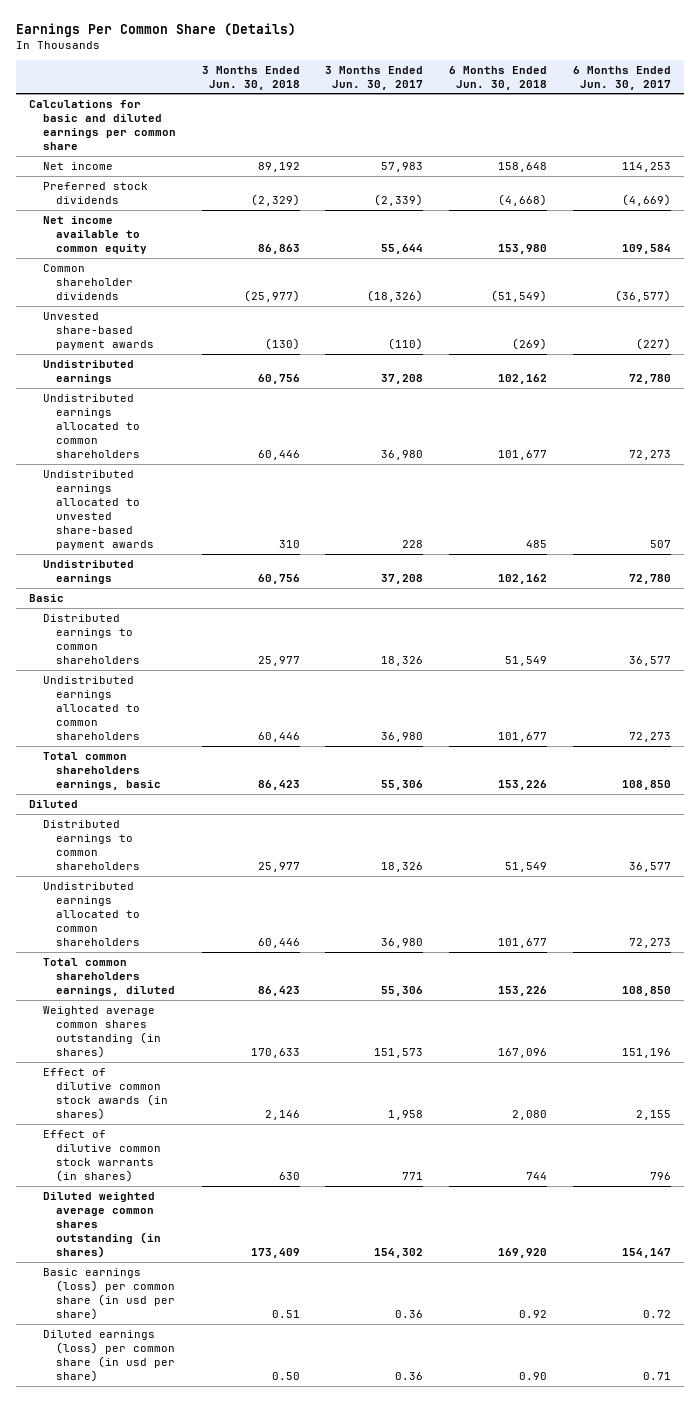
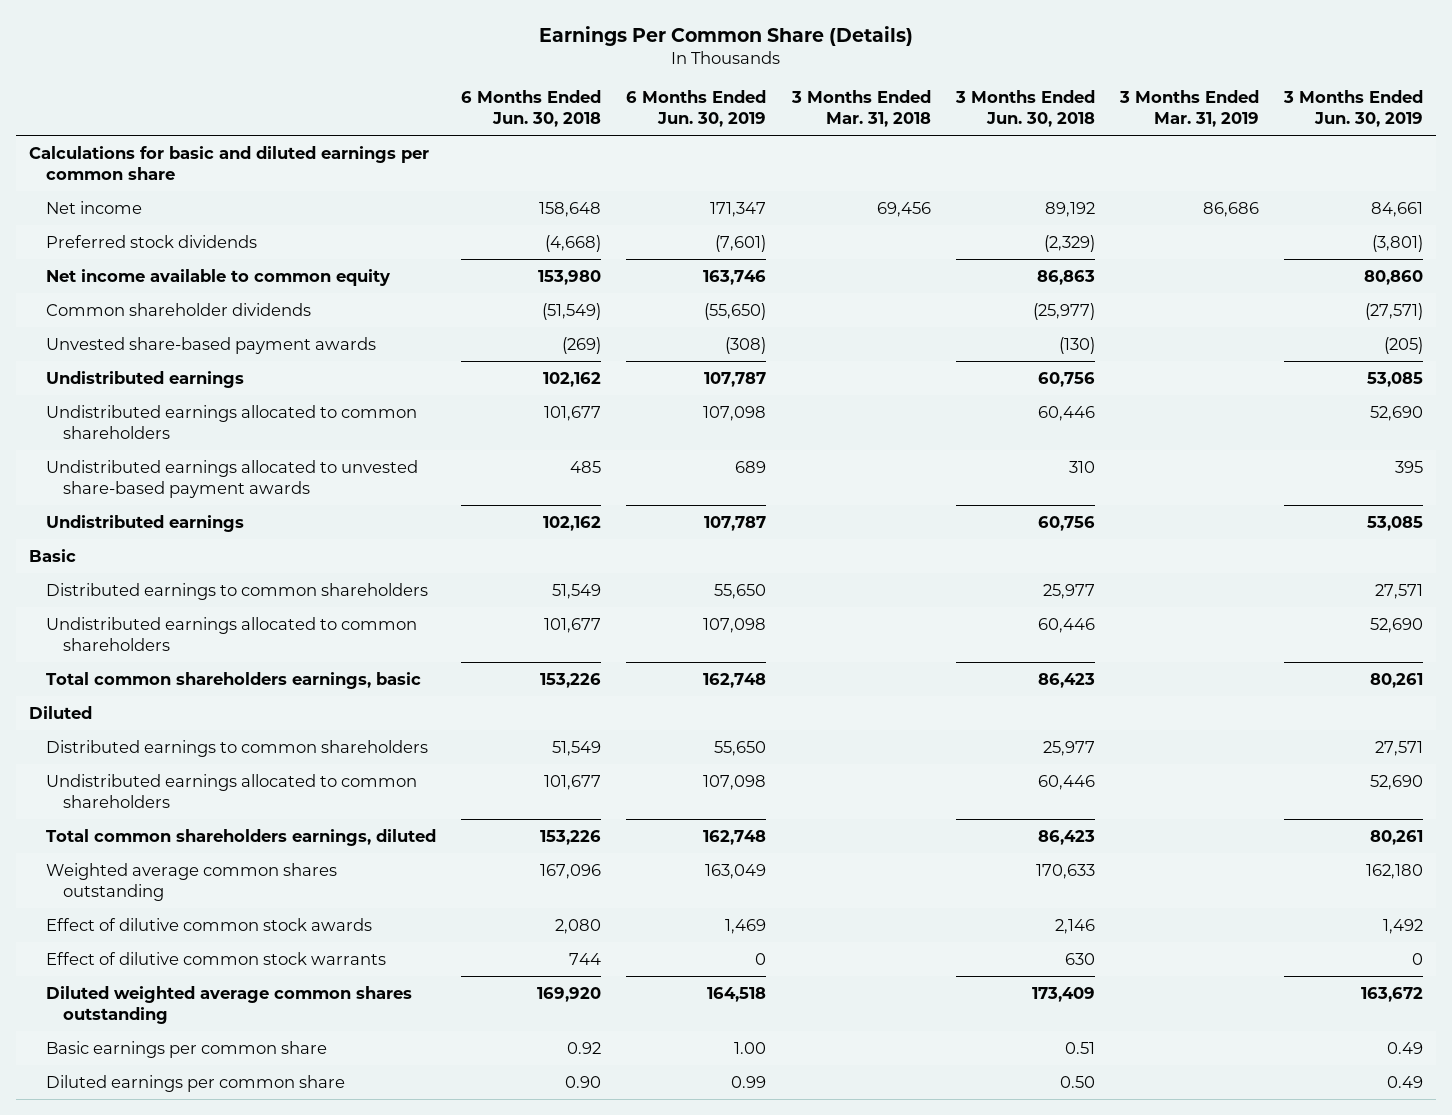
[325,65,424,90] 3 Months Ended Jun. 30, 2017 -> none
[572,65,671,90] 6 Months Ended Jun. 30, 2017 -> none
none -> [626,90,767,128] 6 Months Ended Jun. 30, 2019
none -> [790,90,931,128] 3 Months Ended Mar. 31, 2018
none -> [1118,90,1259,128] 3 Months Ended Mar. 31, 2019
none -> [1283,90,1424,128] 3 Months Ended Jun. 30, 2019
[42,1005,162,1058] Weighted average common shares outstanding (in shares) -> [45,862,337,901] Weighted average common shares outstanding
[42,1067,169,1120] Effect of dilutive common stock awards (in shares) -> [45,917,372,931] Effect of dilutive common stock awards
[42,1129,162,1182] Effect of dilutive common stock warrants (in shares) -> [45,951,386,965] Effect of dilutive common stock warrants
[42,1191,162,1259] Diluted weighted average common shares outstanding (in shares) -> [45,985,412,1024] Diluted weighted average common shares outstanding
[42,1267,176,1320] Basic earnings (loss) per common share (in usd per share) -> [45,1040,327,1058] Basic earnings per common share
[42,1329,176,1382] Diluted earnings (loss) per common share (in usd per share) -> [45,1074,345,1092] Diluted earnings per common share

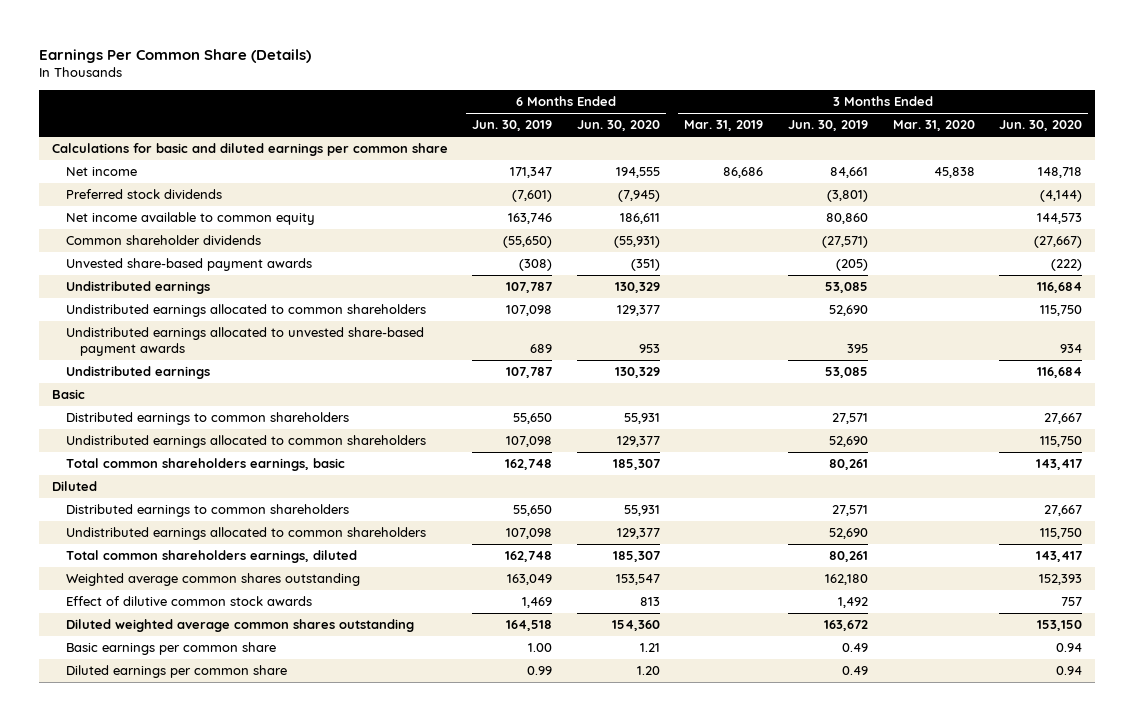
[461,90,602,128] 6 Months Ended Jun. 30, 2018 -> none
[790,90,931,128] 3 Months Ended Mar. 31, 2018 -> none
[954,90,1095,128] 3 Months Ended Jun. 30, 2018 -> none
none -> [576,120,660,132] Jun. 30, 2020
none -> [892,120,975,132] Mar. 31, 2020
none -> [999,120,1083,132] Jun. 30, 2020
[45,951,386,965] Effect of dilutive common stock warrants -> none

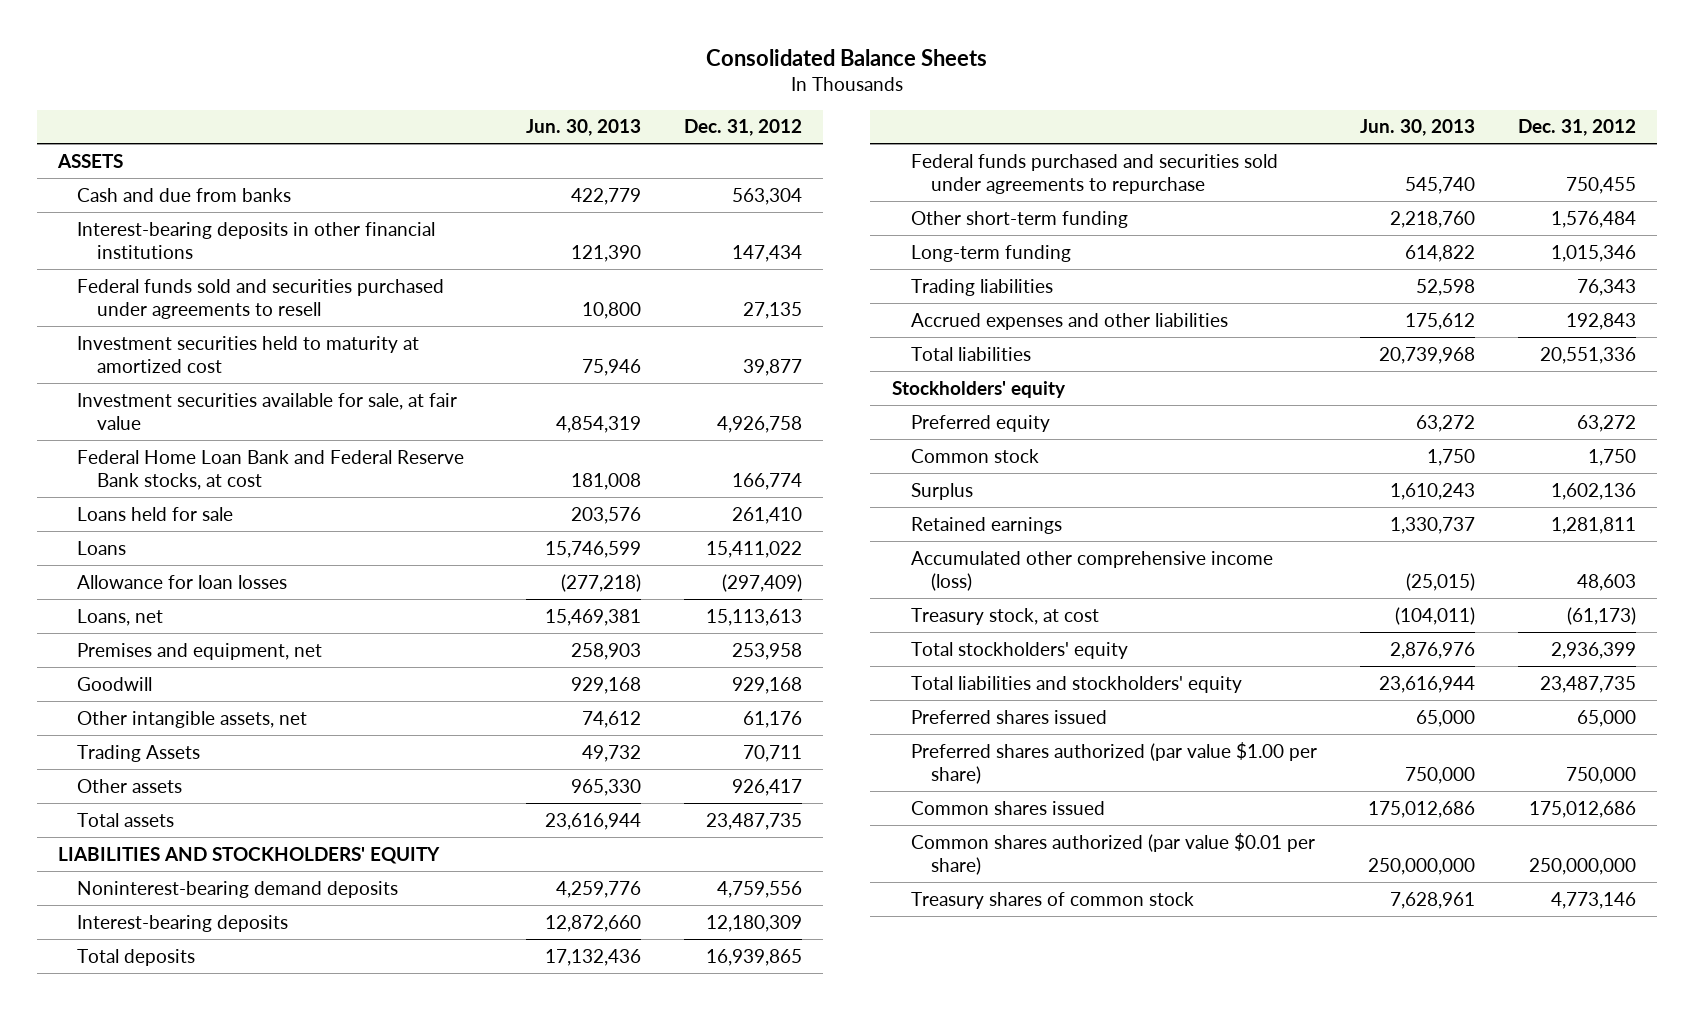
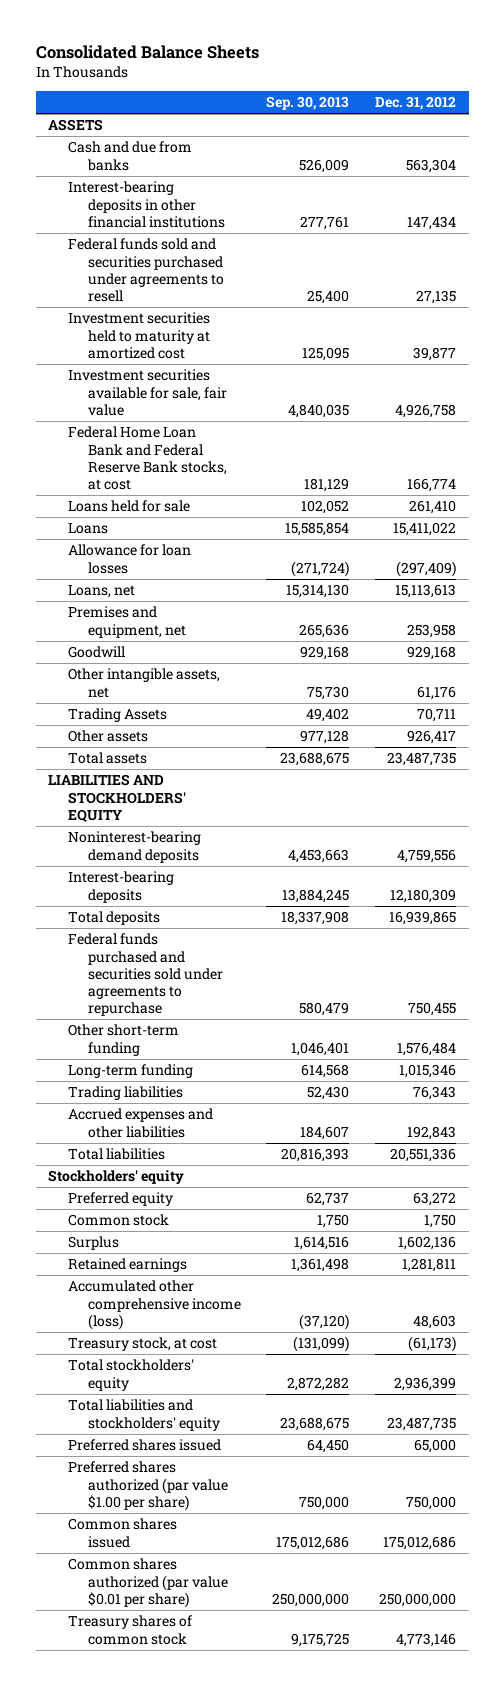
[526,119,642,137] Jun. 30, 2013 -> none
none -> [266,96,350,111] Sep. 30, 2013
[77,392,458,431] Investment securities available for sale, at fair value -> [68,369,227,416] Investment securities available for sale, fair value

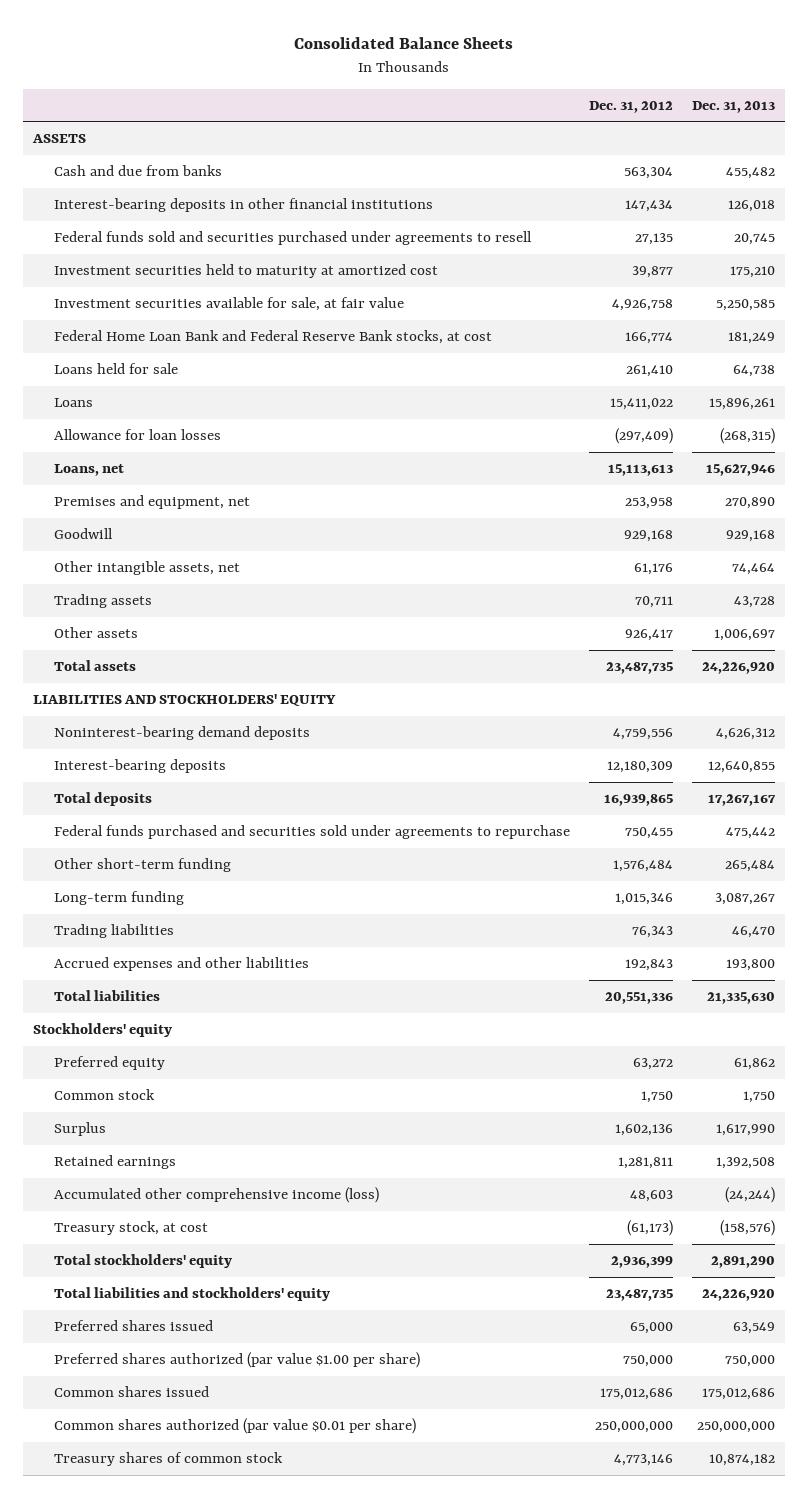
[266,96,350,111] Sep. 30, 2013 -> none
none -> [692,100,776,113] Dec. 31, 2013
[68,369,227,416] Investment securities available for sale, fair value -> [53,297,404,312] Investment securities available for sale, at fair value
[68,708,168,723] Trading Assets -> [53,594,152,609] Trading assets

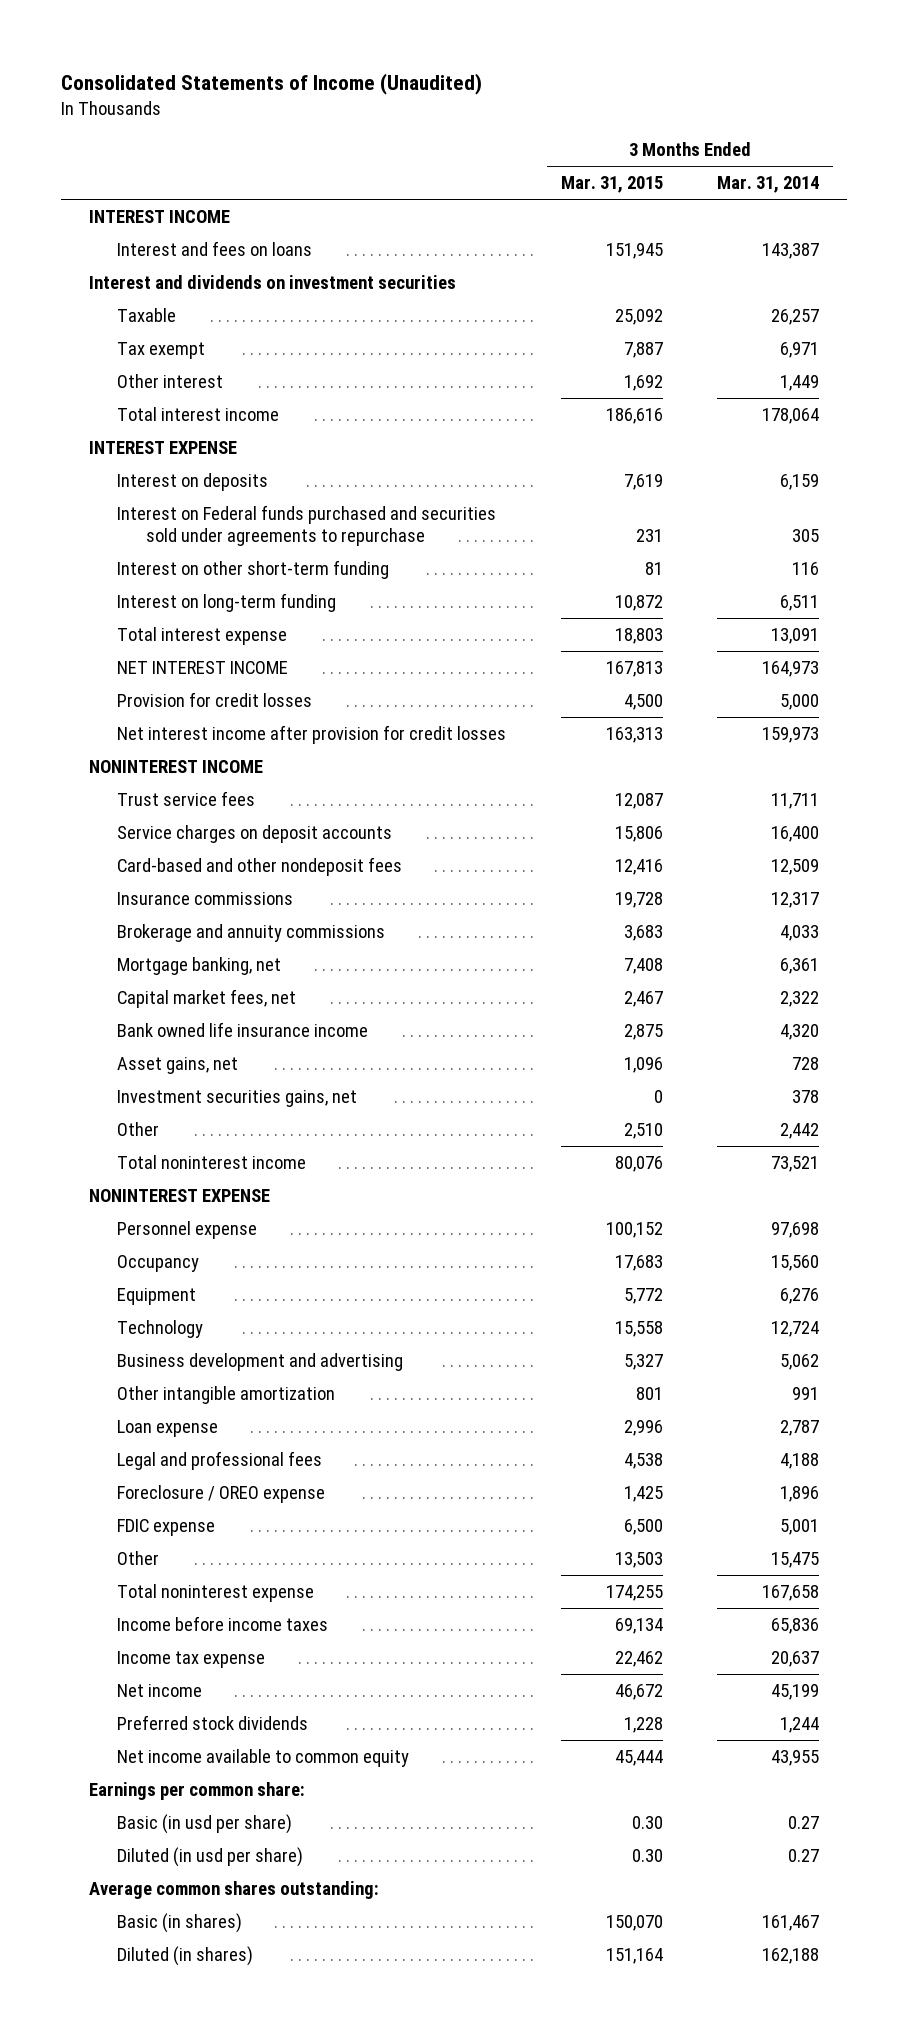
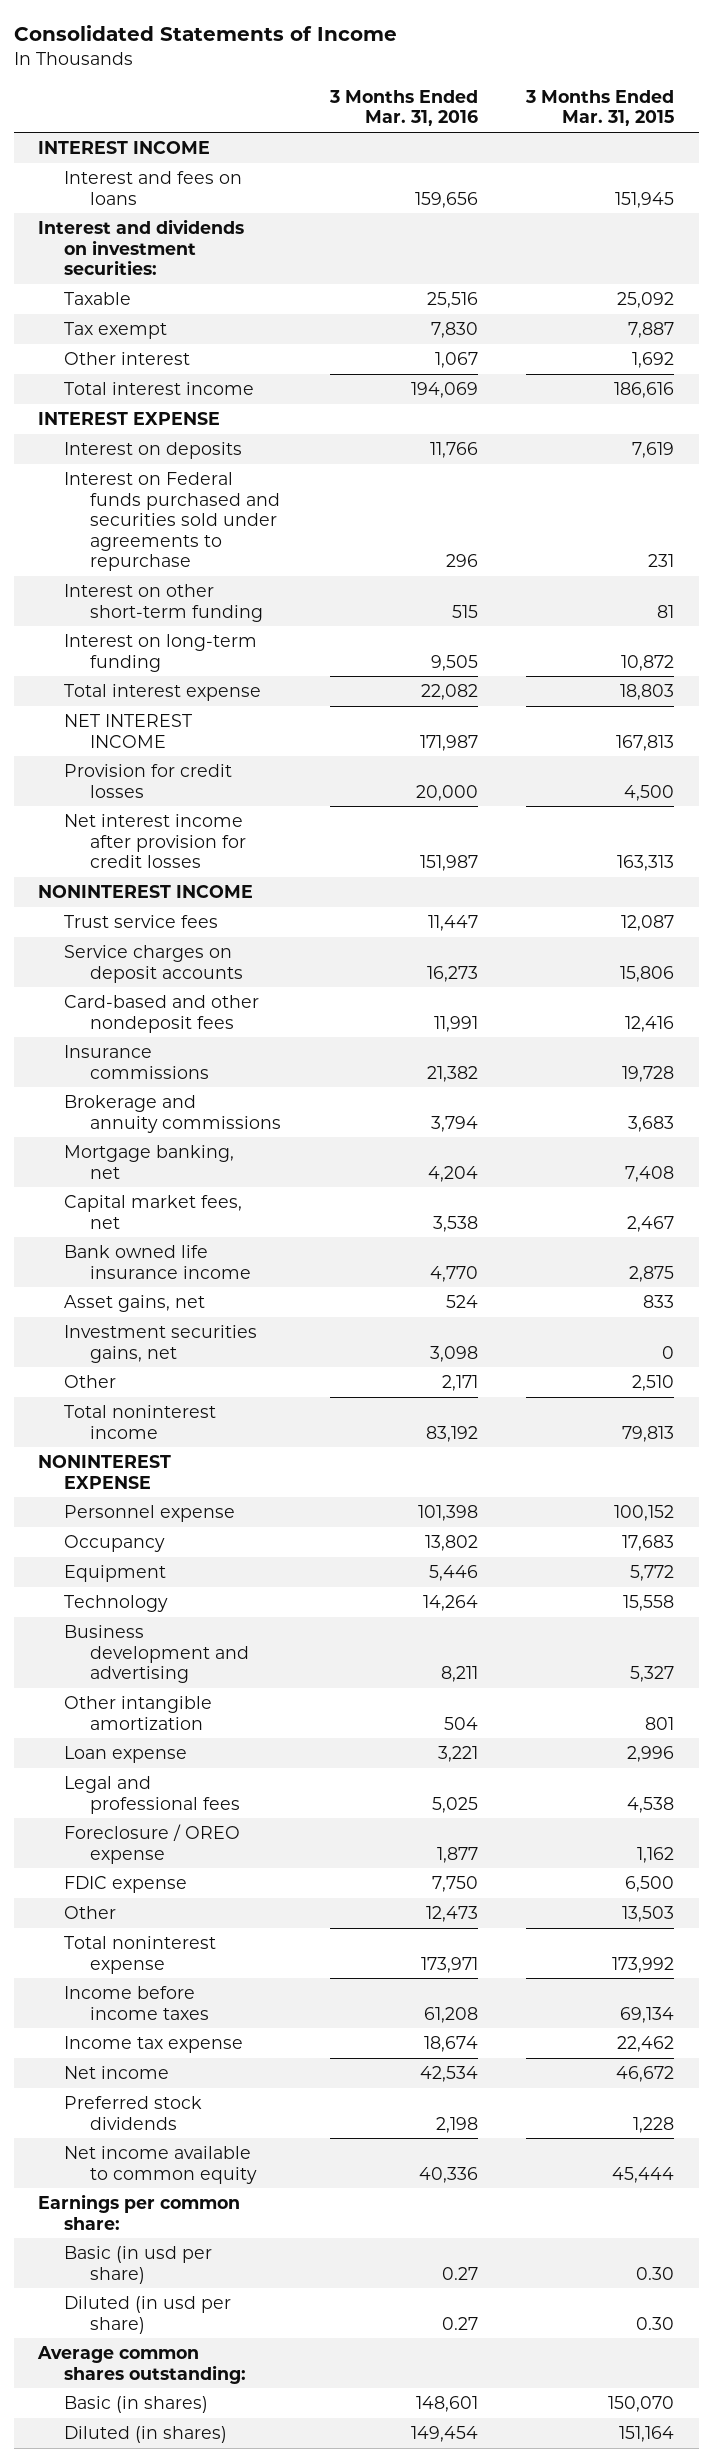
[61,73,483,96] Consolidated Statements of Income (Unaudited) -> [14,25,398,42] Consolidated Statements of Income
[717,176,820,194] Mar. 31, 2014 -> none
none -> [328,89,478,127] 3 Months Ended Mar. 31, 2016
[88,275,456,290] Interest and dividends on investment securities -> [38,219,245,276] Interest and dividends on investment securities:
[623,1057,663,1074] 1,096 -> [643,1295,675,1309] 833
[614,1156,663,1173] 80,076 -> [622,1425,675,1442] 79,813
[623,1486,663,1503] 1,425 -> [637,1846,675,1863] 1,162
[605,1585,663,1602] 174,255 -> [612,1956,675,1973] 173,992

